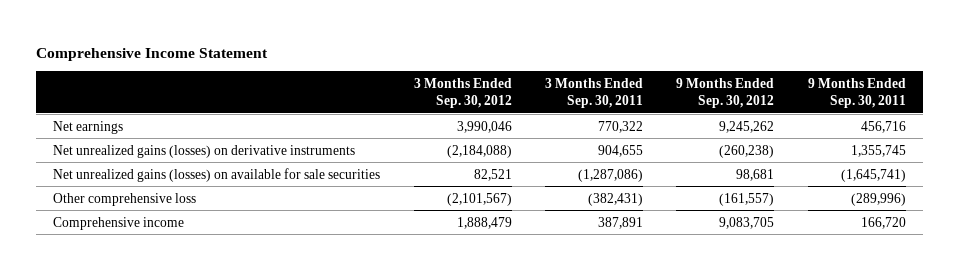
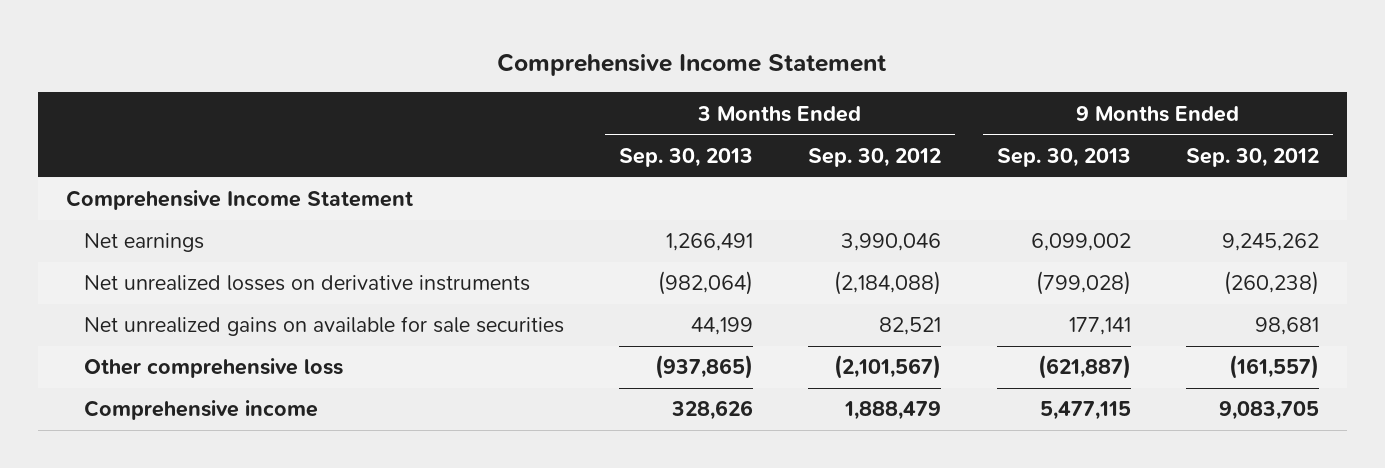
[544,77,643,108] 3 Months Ended Sep. 30, 2011 -> none
[807,77,906,108] 9 Months Ended Sep. 30, 2011 -> none
none -> [618,148,753,168] Sep. 30, 2013
none -> [996,148,1131,168] Sep. 30, 2013
none -> [65,190,413,211] Comprehensive Income Statement
[53,144,356,158] Net unrealized gains (losses) on derivative instruments -> [83,275,530,292] Net unrealized losses on derivative instruments
[53,167,381,182] Net unrealized gains (losses) on available for sale securities -> [83,316,564,337] Net unrealized gains on available for sale securities

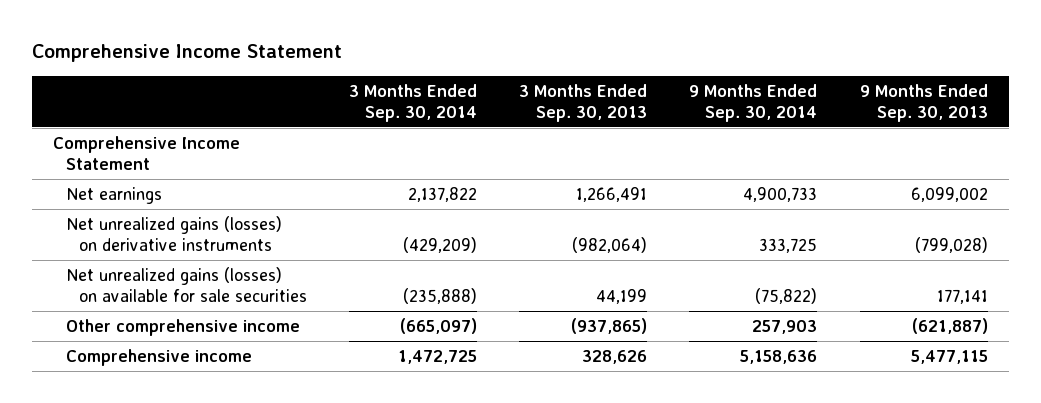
[808,148,942,168] Sep. 30, 2012 -> none
[1186,148,1320,168] Sep. 30, 2012 -> none
none -> [348,83,477,122] 3 Months Ended Sep. 30, 2014
none -> [689,83,818,122] 9 Months Ended Sep. 30, 2014
[83,275,530,292] Net unrealized losses on derivative instruments -> [65,215,282,252] Net unrealized gains (losses) on derivative instruments
[83,316,564,337] Net unrealized gains on available for sale securities -> [65,266,307,303] Net unrealized gains (losses) on available for sale securities
[83,358,343,379] Other comprehensive loss -> [65,318,300,336] Other comprehensive income

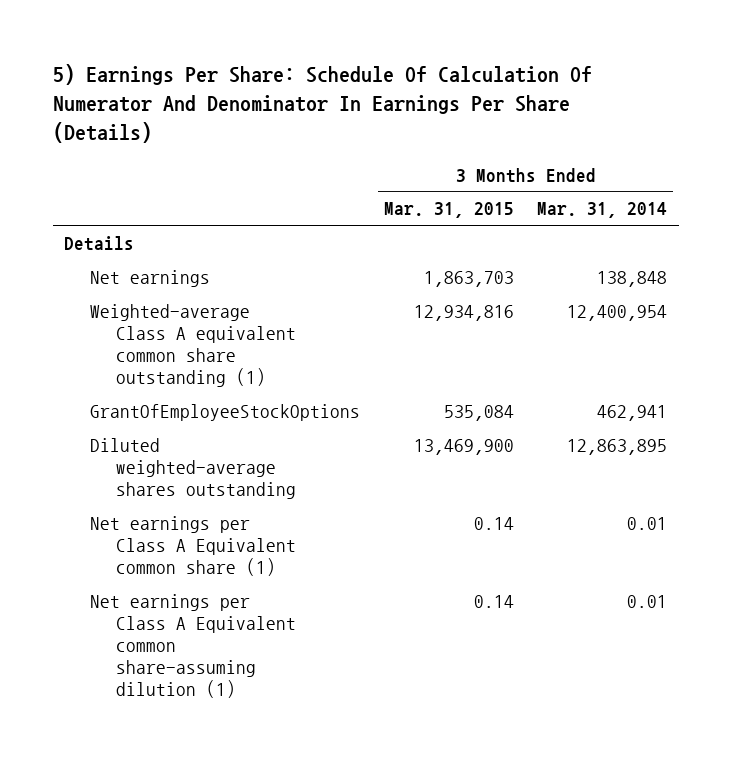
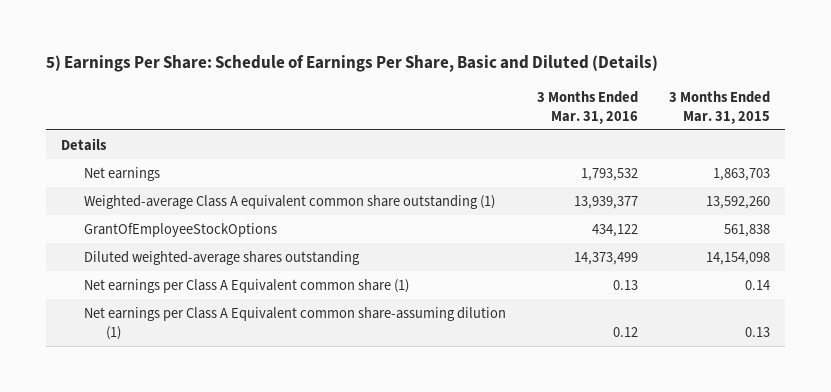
[52,64,592,144] 5) Earnings Per Share: Schedule Of Calculation Of Numerator And Denominator In Earnings Per Share (Details) -> [45,55,658,73] 5) Earnings Per Share: Schedule of Earnings Per Share, Basic and Diluted (Details)
[537,202,668,219] Mar. 31, 2014 -> none
none -> [536,90,638,124] 3 Months Ended Mar. 31, 2016
[413,304,514,321] 12,934,816 -> [705,195,770,209] 13,592,260
[443,404,514,421] 535,084 -> [723,223,770,237] 561,838
[413,438,514,455] 13,469,900 -> [705,251,770,265] 14,154,098
[473,594,514,608] 0.14 -> [744,326,770,337] 0.13

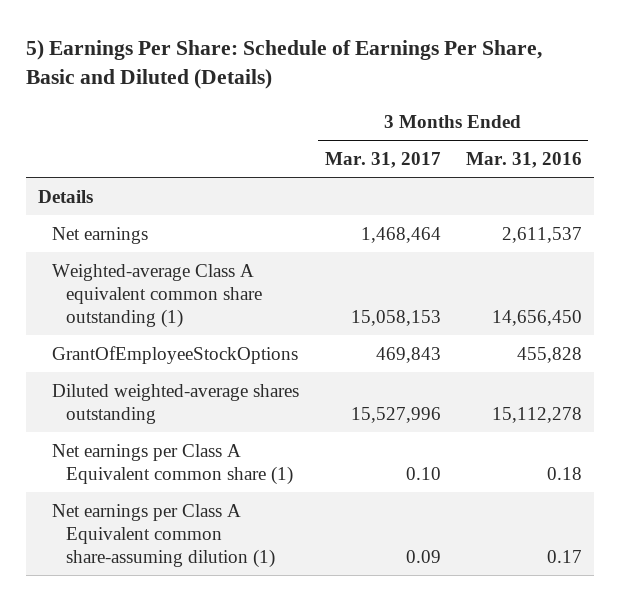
[668,90,770,124] 3 Months Ended Mar. 31, 2015 -> none
none -> [324,151,441,168] Mar. 31, 2017
[580,167,638,181] 1,793,532 -> [501,226,582,243] 2,611,537
[573,195,638,209] 13,939,377 -> [491,309,582,326] 14,656,450
[591,223,638,237] 434,122 -> [516,346,582,363] 455,828
[573,251,638,265] 14,373,499 -> [491,406,582,423] 15,112,278
[612,279,638,290] 0.13 -> [546,466,582,480] 0.18
[612,326,638,337] 0.12 -> [546,549,582,563] 0.17

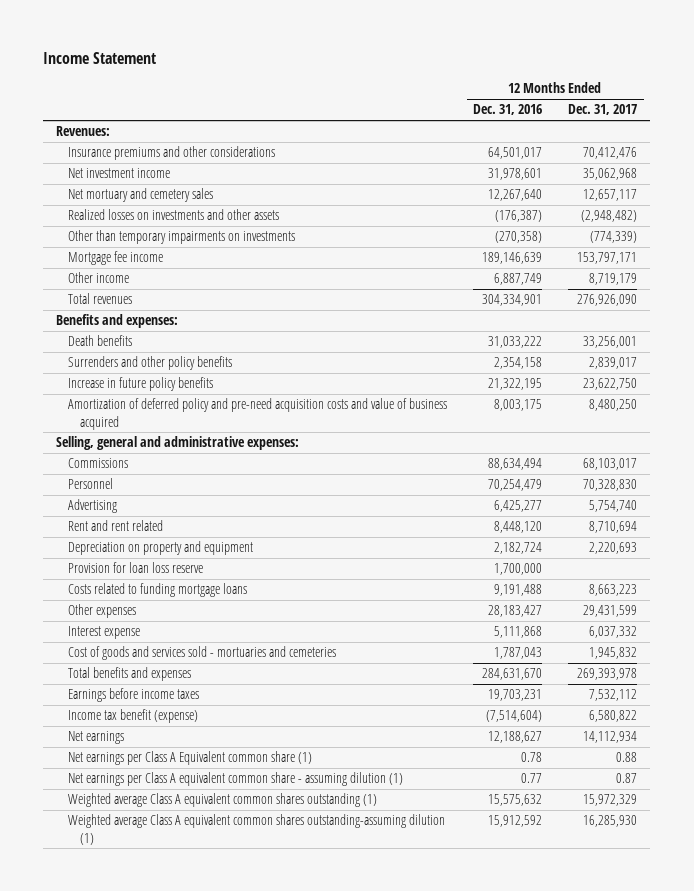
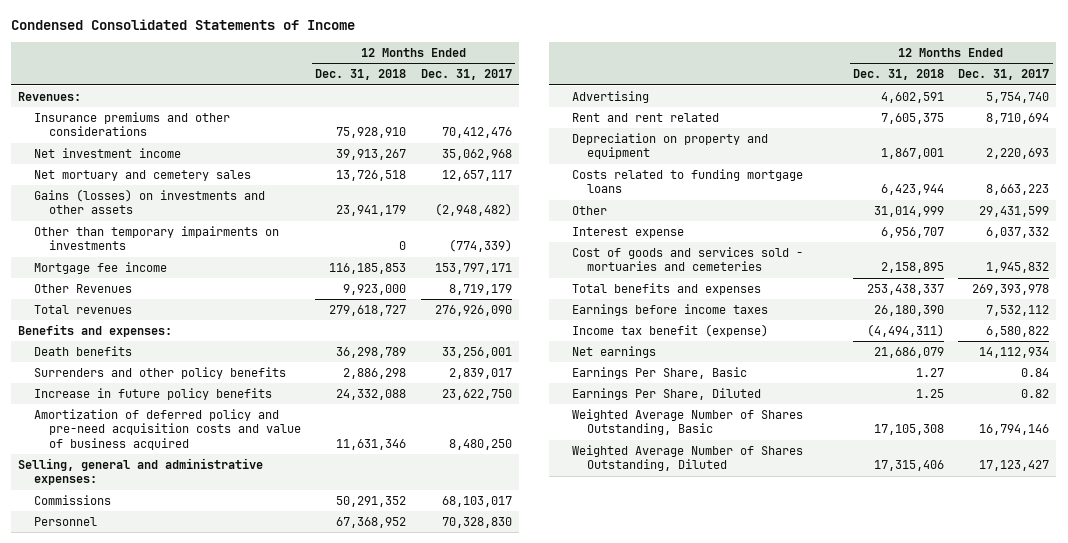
[43,52,157,65] Income Statement -> [11,19,356,31] Condensed Consolidated Statements of Income
[473,104,543,116] Dec. 31, 2016 -> none
none -> [315,69,407,81] Dec. 31, 2018
[68,209,280,221] Realized losses on investments and other assets -> [33,188,265,215] Gains (losses) on investments and other assets
[68,272,130,284] Other income -> [33,283,132,293] Other Revenues
[68,562,204,574] Provision for loan loss reserve -> none
[68,604,137,619] Other expenses -> [571,205,607,215] Other
[68,751,313,766] Net earnings per Class A Equivalent common share (1) -> [571,366,747,379] Earnings Per Share, Basic
[616,752,638,763] 0.88 -> [1021,367,1050,377] 0.84
[68,772,404,787] Net earnings per Class A equivalent common share - assuming dilution (1) -> [571,387,761,400] Earnings Per Share, Diluted
[616,773,638,784] 0.87 -> [1021,388,1050,398] 0.82
[68,793,378,808] Weighted average Class A equivalent common shares outstanding (1) -> [571,408,803,436] Weighted Average Number of Shares Outstanding, Basic
[583,794,638,807] 15,972,329 -> [979,424,1050,436] 16,794,146
[68,814,446,845] Weighted average Class A equivalent common shares outstanding-assuming dilution (1) -> [571,444,803,472] Weighted Average Number of Shares Outstanding, Diluted
[583,815,638,828] 16,285,930 -> [979,460,1050,472] 17,123,427

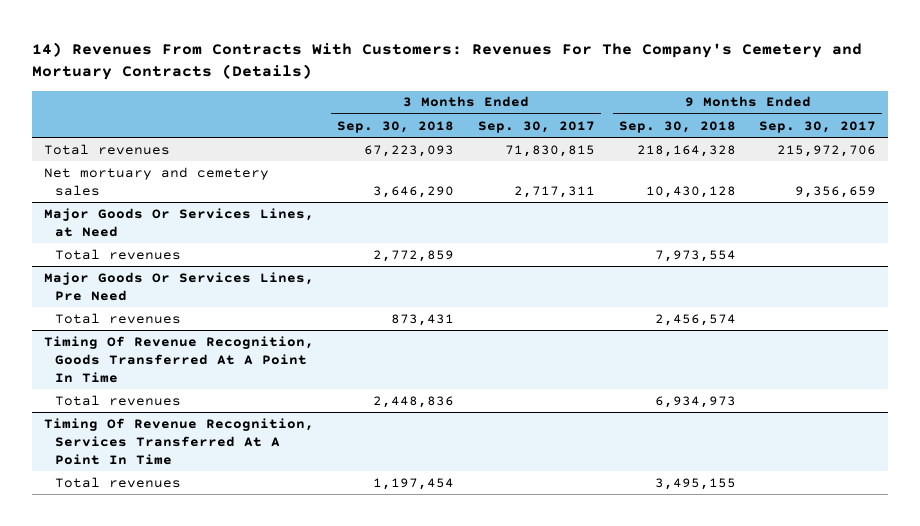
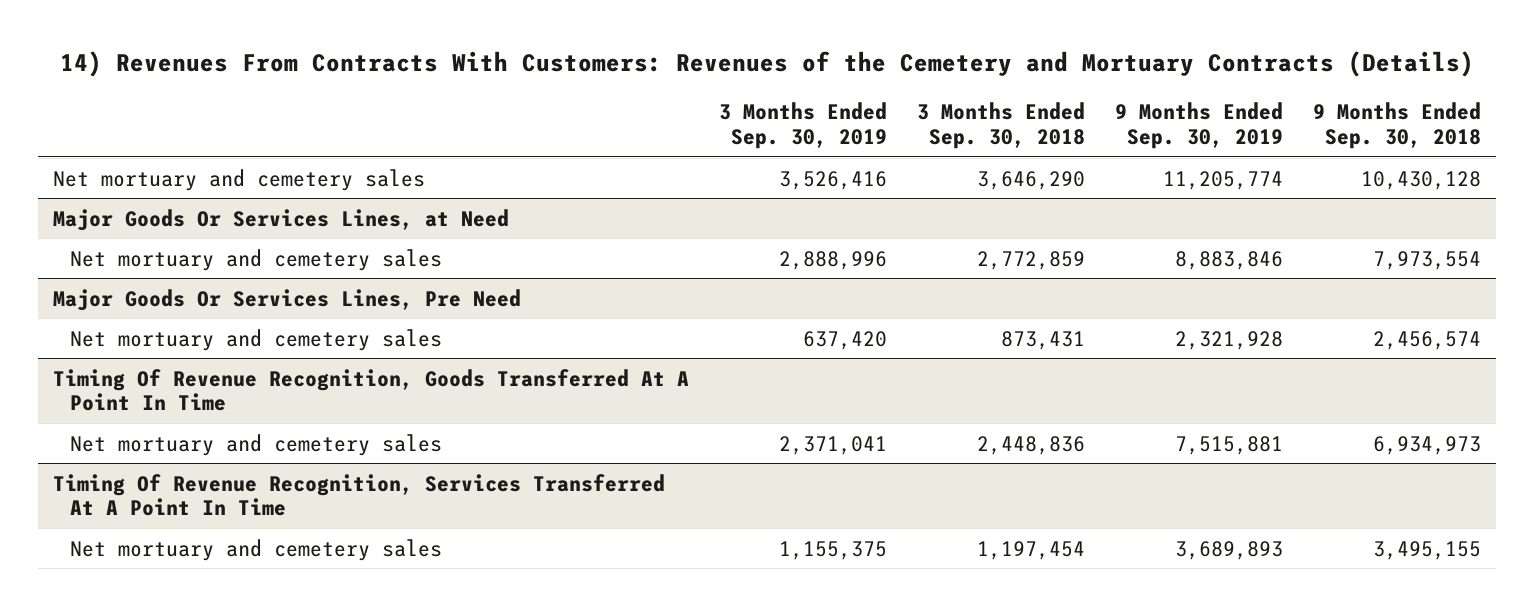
[31,41,862,81] 14) Revenues From Contracts With Customers: Revenues For The Company's Cemetery and Mortuary Contracts (Details) -> [59,50,1474,77] 14) Revenues From Contracts With Customers: Revenues of the Cemetery and Mortuary Contracts (Details)
[478,120,596,133] Sep. 30, 2017 -> none
[759,120,877,133] Sep. 30, 2017 -> none
none -> [718,102,887,150] 3 Months Ended Sep. 30, 2019
none -> [1114,102,1283,150] 9 Months Ended Sep. 30, 2019
[43,143,170,155] Total revenues -> none
[54,248,181,260] Total revenues -> [69,248,442,271] Net mortuary and cemetery sales
[54,312,181,324] Total revenues -> [69,328,442,351] Net mortuary and cemetery sales
[54,394,181,406] Total revenues -> [69,433,442,456] Net mortuary and cemetery sales
[54,476,181,488] Total revenues -> [69,538,442,561] Net mortuary and cemetery sales

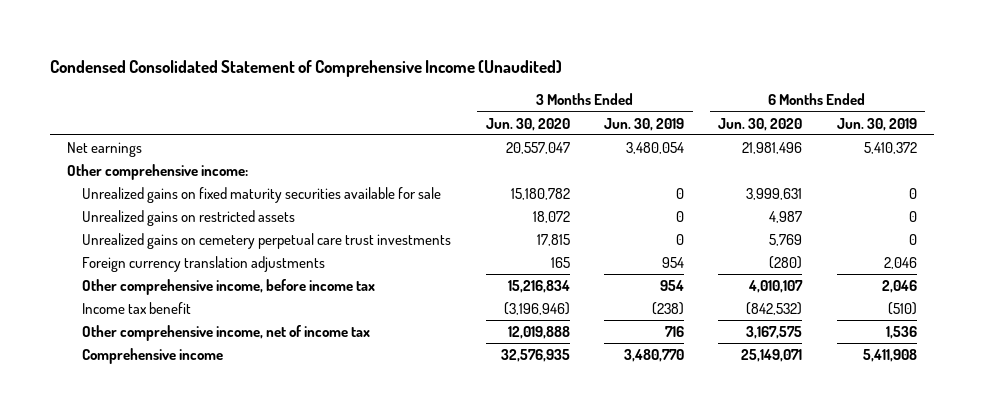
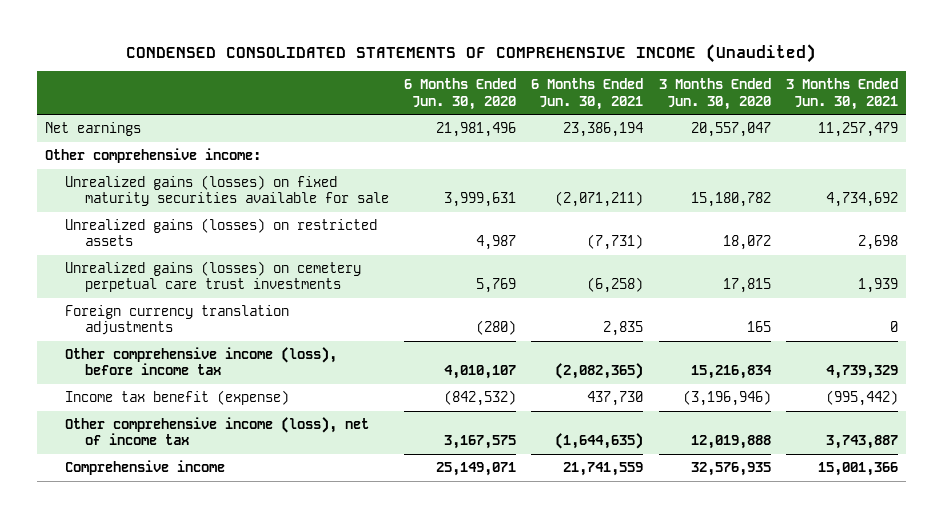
[49,60,562,78] Condensed Consolidated Statement of Comprehensive Income (Unaudited) -> [126,43,817,63] CONDENSED CONSOLIDATED STATEMENTS OF COMPREHENSIVE INCOME (Unaudited)
[603,117,684,131] Jun. 30, 2019 -> none
[836,117,917,131] Jun. 30, 2019 -> none
none -> [531,78,644,110] 6 Months Ended Jun. 30, 2021
none -> [785,78,898,110] 3 Months Ended Jun. 30, 2021
[82,187,442,204] Unrealized gains on fixed maturity securities available for sale -> [64,174,389,207] Unrealized gains (losses) on fixed maturity securities available for sale
[82,210,296,227] Unrealized gains on restricted assets -> [64,217,377,247] Unrealized gains (losses) on restricted assets
[82,233,452,250] Unrealized gains on cemetery perpetual care trust investments -> [64,260,361,293] Unrealized gains (losses) on cemetery perpetual care trust investments
[82,279,376,296] Other comprehensive income, before income tax -> [64,346,337,376] Other comprehensive income (loss), before income tax
[82,302,192,315] Income tax benefit -> [64,389,289,405] Income tax benefit (expense)
[82,325,371,342] Other comprehensive income, net of income tax -> [64,416,369,446] Other comprehensive income (loss), net of income tax

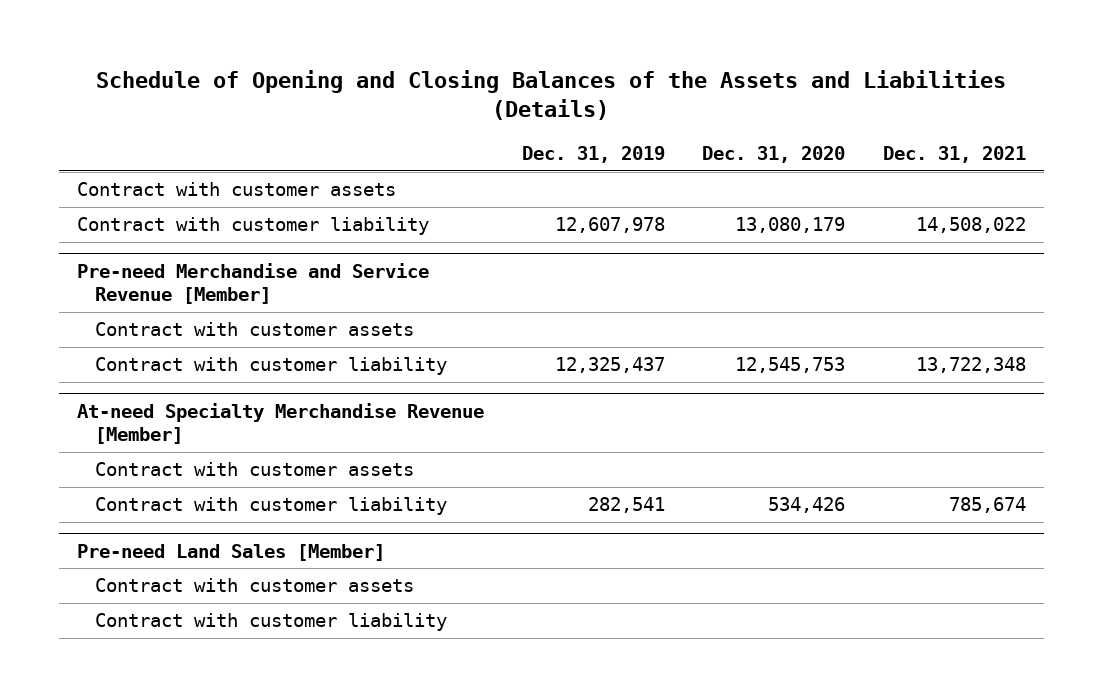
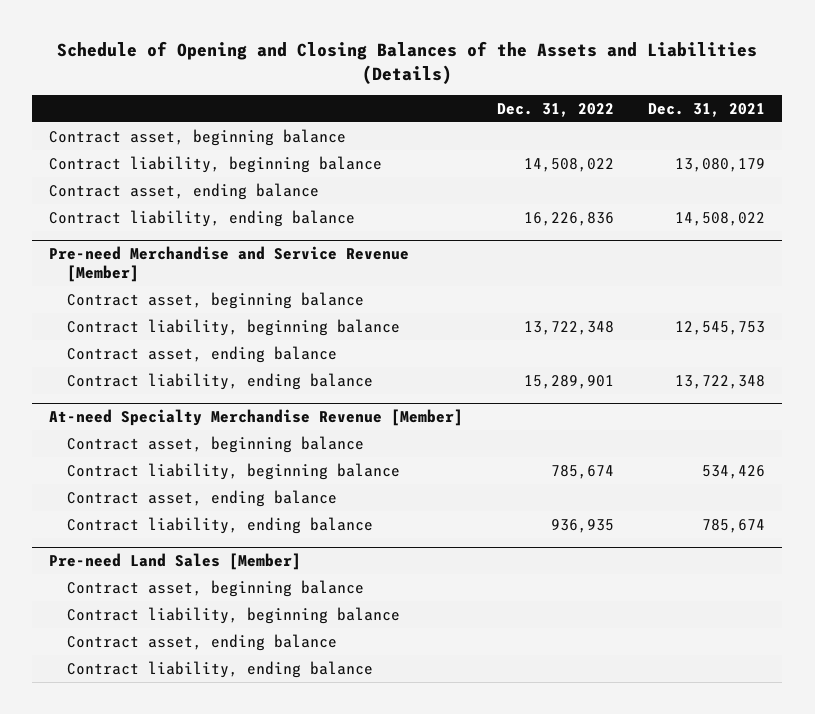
[521,146,665,164] Dec. 31, 2019 -> none
[702,146,846,164] Dec. 31, 2020 -> none
none -> [497,102,615,117] Dec. 31, 2022
[77,182,397,197] Contract with customer assets -> [49,128,347,146] Contract asset, beginning balance
none -> [49,155,383,173] Contract liability, beginning balance
none -> [49,182,320,200] Contract asset, ending balance
[77,217,430,236] Contract with customer liability -> [49,209,356,227] Contract liability, ending balance
[94,322,414,337] Contract with customer assets -> [66,291,364,309] Contract asset, beginning balance
none -> [66,318,400,336] Contract liability, beginning balance
none -> [66,345,337,363] Contract asset, ending balance
[94,357,447,376] Contract with customer liability -> [66,372,373,390] Contract liability, ending balance
[94,462,414,477] Contract with customer assets -> [66,435,364,453] Contract asset, beginning balance
none -> [66,462,400,480] Contract liability, beginning balance
none -> [66,489,337,507] Contract asset, ending balance
[94,497,447,516] Contract with customer liability -> [66,516,373,534] Contract liability, ending balance
[94,613,447,632] Contract with customer liability -> none
[94,578,414,593] Contract with customer assets -> [66,579,364,597] Contract asset, beginning balance
none -> [66,606,400,624] Contract liability, beginning balance
none -> [66,633,337,651] Contract asset, ending balance
none -> [66,660,373,678] Contract liability, ending balance

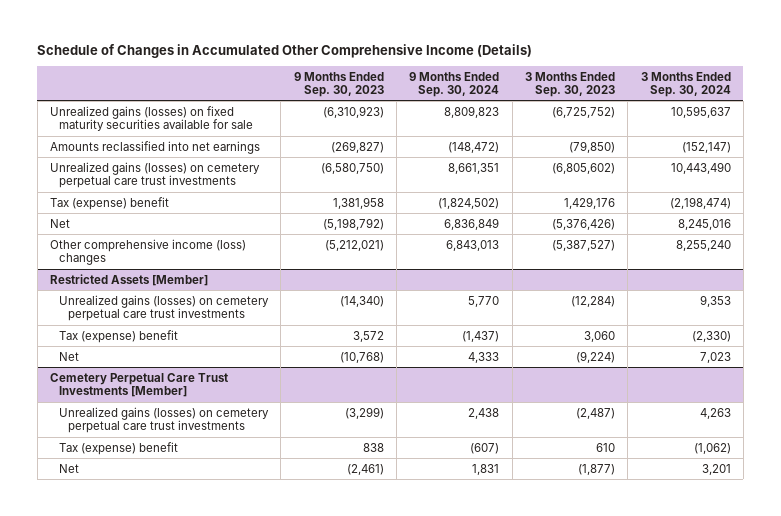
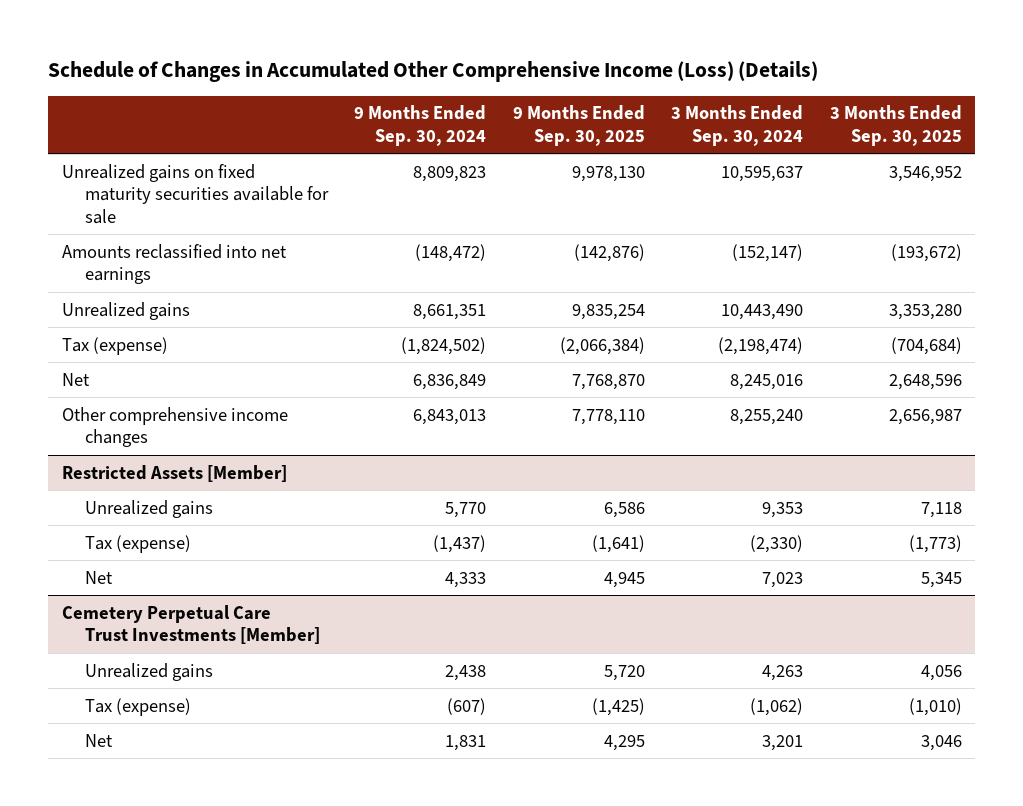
[37,43,533,58] Schedule of Changes in Accumulated Other Comprehensive Income (Details) -> [48,61,819,83] Schedule of Changes in Accumulated Other Comprehensive Income (Loss) (Details)
[293,71,384,97] 9 Months Ended Sep. 30, 2023 -> none
[524,71,615,97] 3 Months Ended Sep. 30, 2023 -> none
none -> [512,105,645,146] 9 Months Ended Sep. 30, 2025
none -> [829,105,962,146] 3 Months Ended Sep. 30, 2025
[49,105,253,132] Unrealized gains (losses) on fixed maturity securities available for sale -> [61,163,329,224] Unrealized gains on fixed maturity securities available for sale
[49,161,260,189] Unrealized gains (losses) on cemetery perpetual care trust investments -> [61,301,190,320] Unrealized gains
[49,196,169,210] Tax (expense) benefit -> [61,336,168,355] Tax (expense)
[49,238,246,266] Other comprehensive income (loss) changes -> [61,406,288,448] Other comprehensive income changes
[58,294,269,322] Unrealized gains (losses) on cemetery perpetual care trust investments -> [84,499,213,518] Unrealized gains
[58,329,178,343] Tax (expense) benefit -> [84,534,191,553] Tax (expense)
[58,406,269,434] Unrealized gains (losses) on cemetery perpetual care trust investments -> [84,662,213,681] Unrealized gains
[58,441,178,455] Tax (expense) benefit -> [84,697,191,716] Tax (expense)

